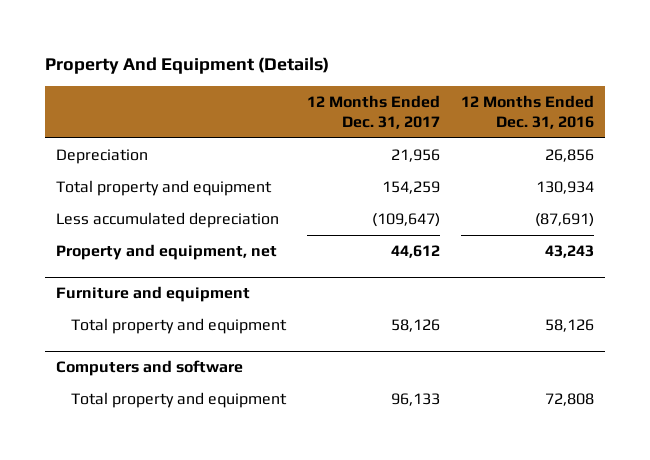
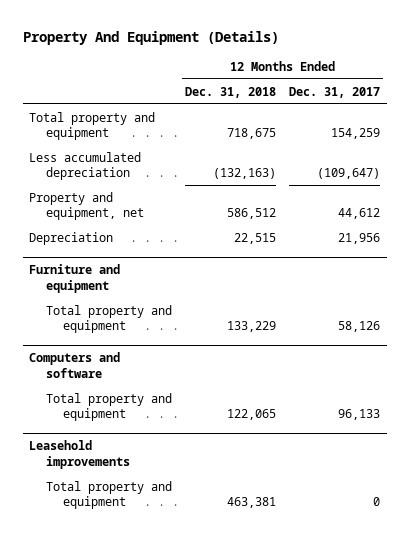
[461,94,595,130] 12 Months Ended Dec. 31, 2016 -> none
none -> [185,86,277,98] Dec. 31, 2018
[56,148,149,164] Depreciation -> [29,231,114,245] Depreciation
none -> [29,440,131,469] Leasehold improvements
none -> [46,480,173,510] Total property and equipment

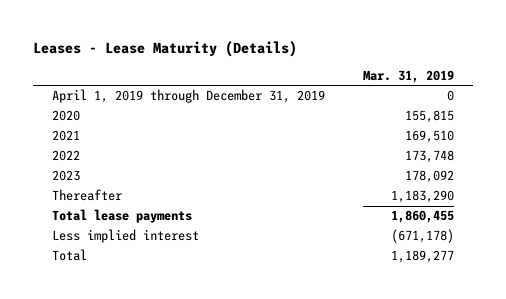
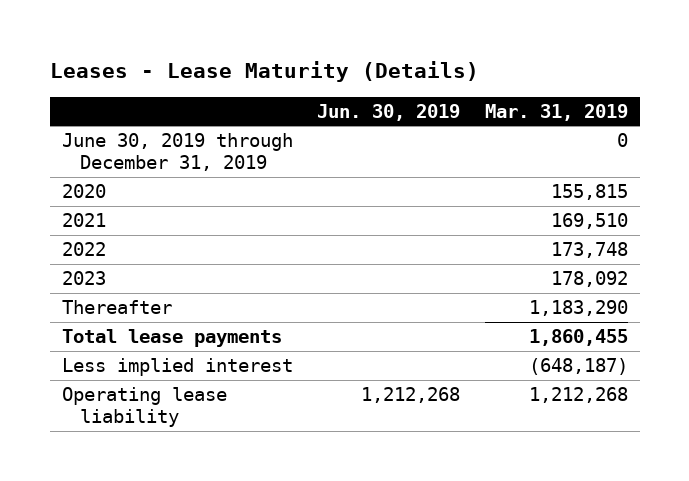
none -> [317,103,461,121] Jun. 30, 2019
[51,89,325,104] April 1, 2019 through December 31, 2019 -> [61,132,293,172] June 30, 2019 through December 31, 2019
[51,249,87,262] Total -> none
[391,229,455,244] (671,178) -> [528,357,628,375] (648,187)
none -> [61,386,227,428] Operating lease liability

